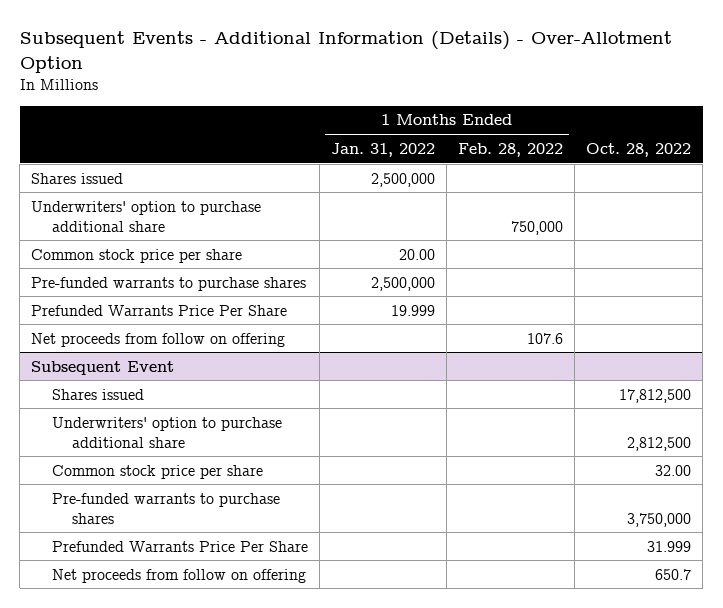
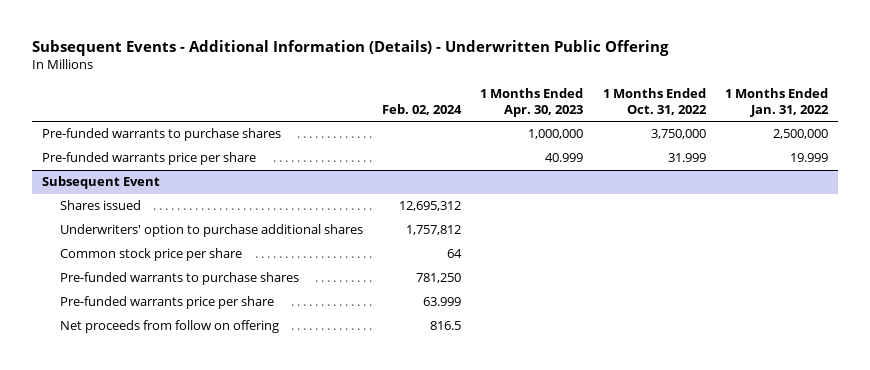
[19,31,672,73] Subsequent Events - Additional Information (Details) - Over-Allotment Option -> [32,40,670,57] Subsequent Events - Additional Information (Details) - Underwritten Public Offering
[458,142,564,157] Feb. 28, 2022 -> none
[586,142,692,157] Oct. 28, 2022 -> none
none -> [381,104,462,116] Feb. 02, 2024
none -> [480,88,584,118] 1 Months Ended Apr. 30, 2023
none -> [602,88,707,116] 1 Months Ended Oct. 31, 2022
[31,172,124,184] Shares issued -> none
[31,200,262,232] Underwriters' option to purchase additional share -> none
[31,248,243,263] Common stock price per share -> none
[31,332,286,347] Net proceeds from follow on offering -> none
[31,304,288,316] Prefunded Warrants Price Per Share -> [42,152,257,166] Pre-funded warrants price per share
[51,416,282,448] Underwriters' option to purchase additional share -> [59,224,363,238] Underwriters' option to purchase additional shares
[51,540,308,552] Prefunded Warrants Price Per Share -> [59,296,274,310] Pre-funded warrants price per share

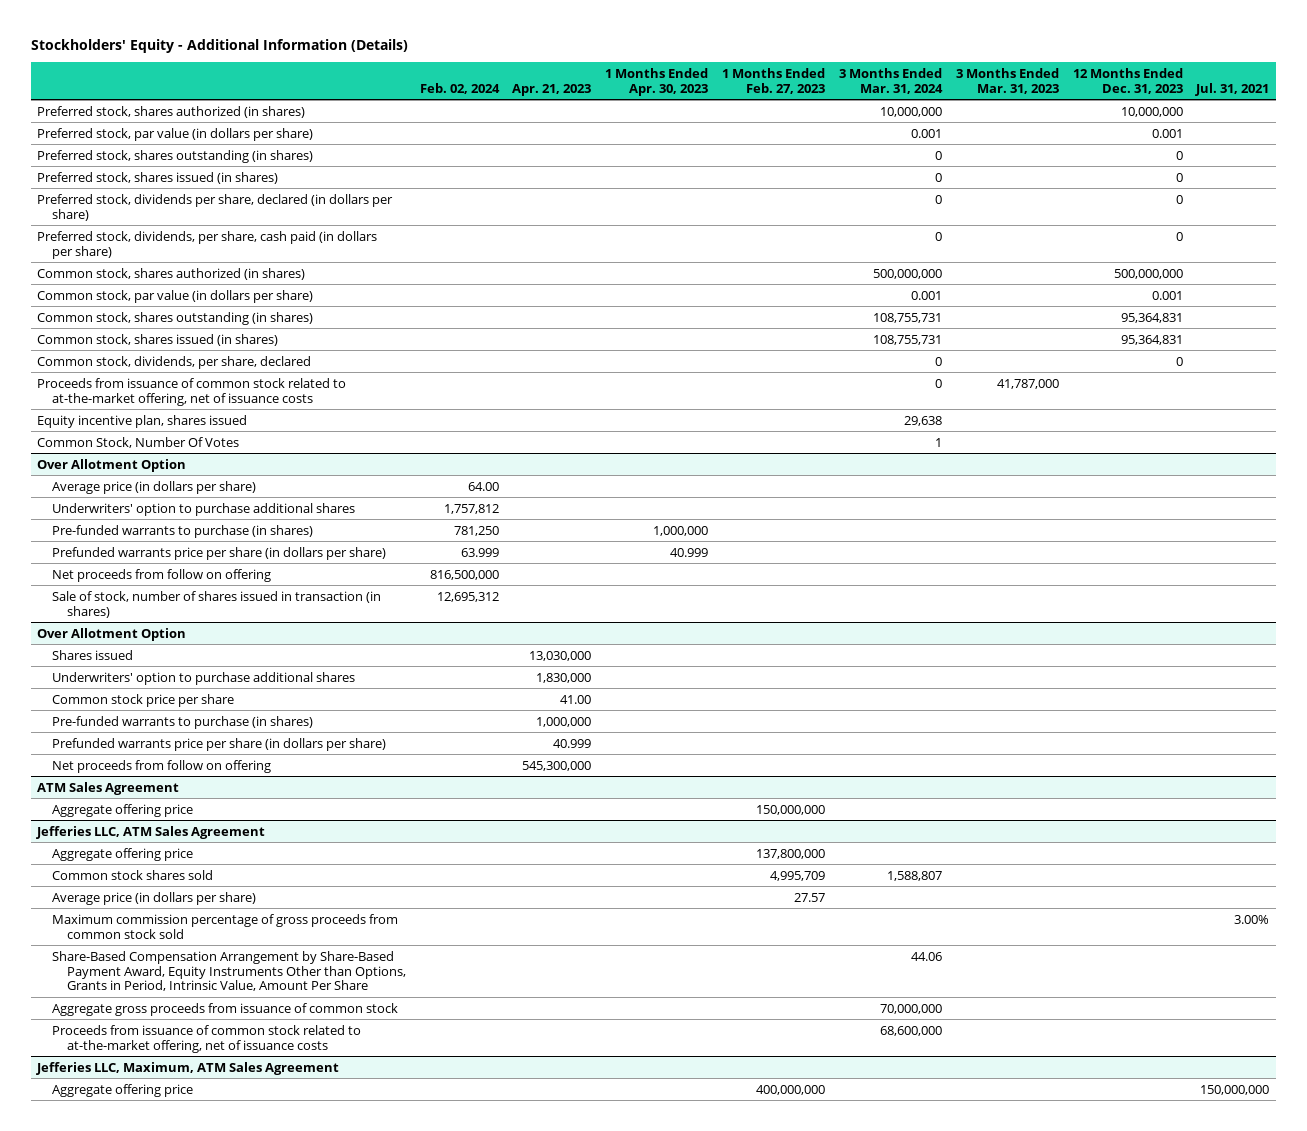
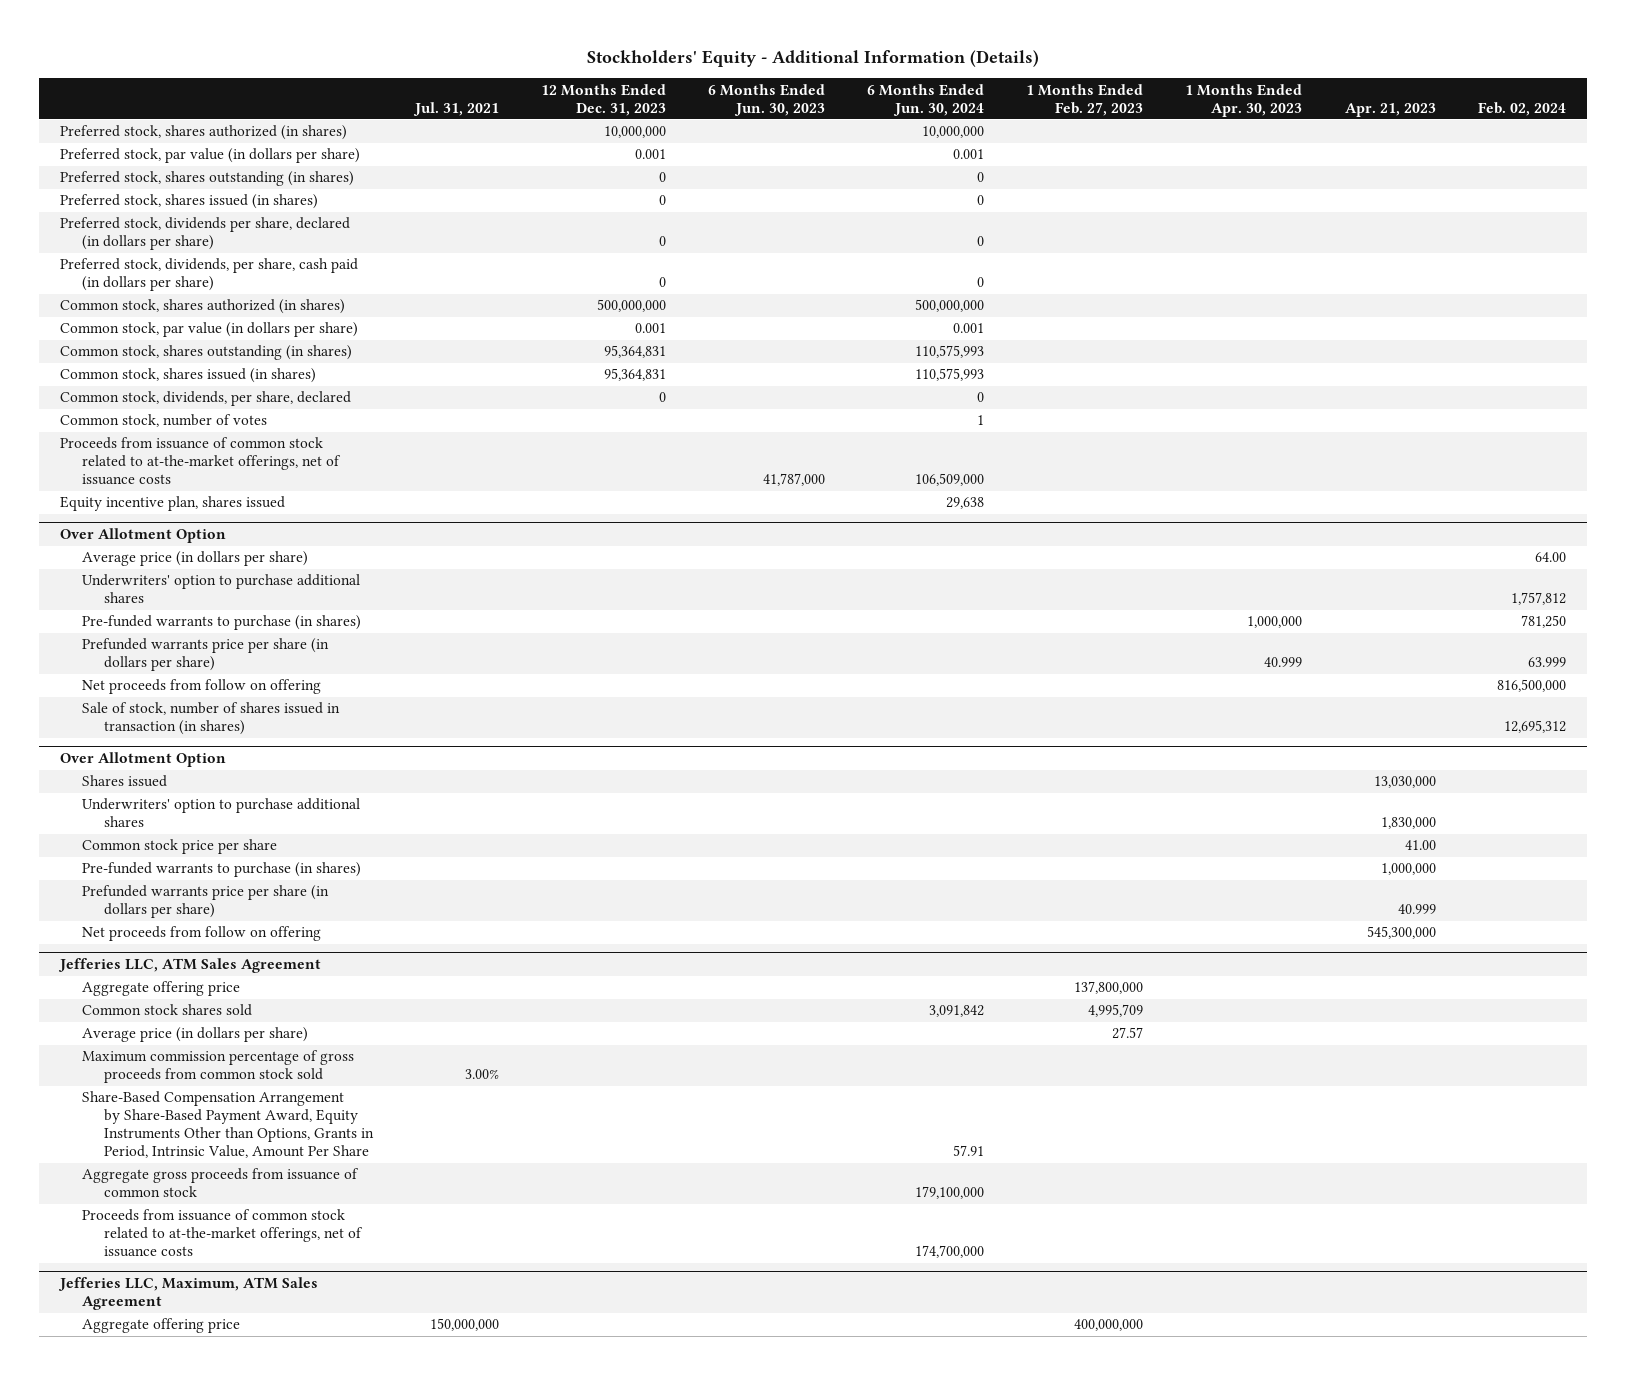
[838,67,943,94] 3 Months Ended Mar. 31, 2024 -> none
[955,67,1059,94] 3 Months Ended Mar. 31, 2023 -> none
none -> [708,83,826,116] 6 Months Ended Jun. 30, 2023
none -> [867,83,985,116] 6 Months Ended Jun. 30, 2024
none -> [59,414,267,428] Common stock, number of votes
[37,377,347,406] Proceeds from issuance of common stock related to at-the-market offering, net of issuance costs -> [59,437,341,486] Proceeds from issuance of common stock related to at-the-market offerings, net of issuance costs
[37,436,240,448] Common Stock, Number Of Votes -> none
[37,781,180,795] ATM Sales Agreement -> none
[52,803,194,817] Aggregate offering price -> none
[52,1024,362,1053] Proceeds from issuance of common stock related to at-the-market offering, net of issuance costs -> [81,1209,364,1258] Proceeds from issuance of common stock related to at-the-market offerings, net of issuance costs

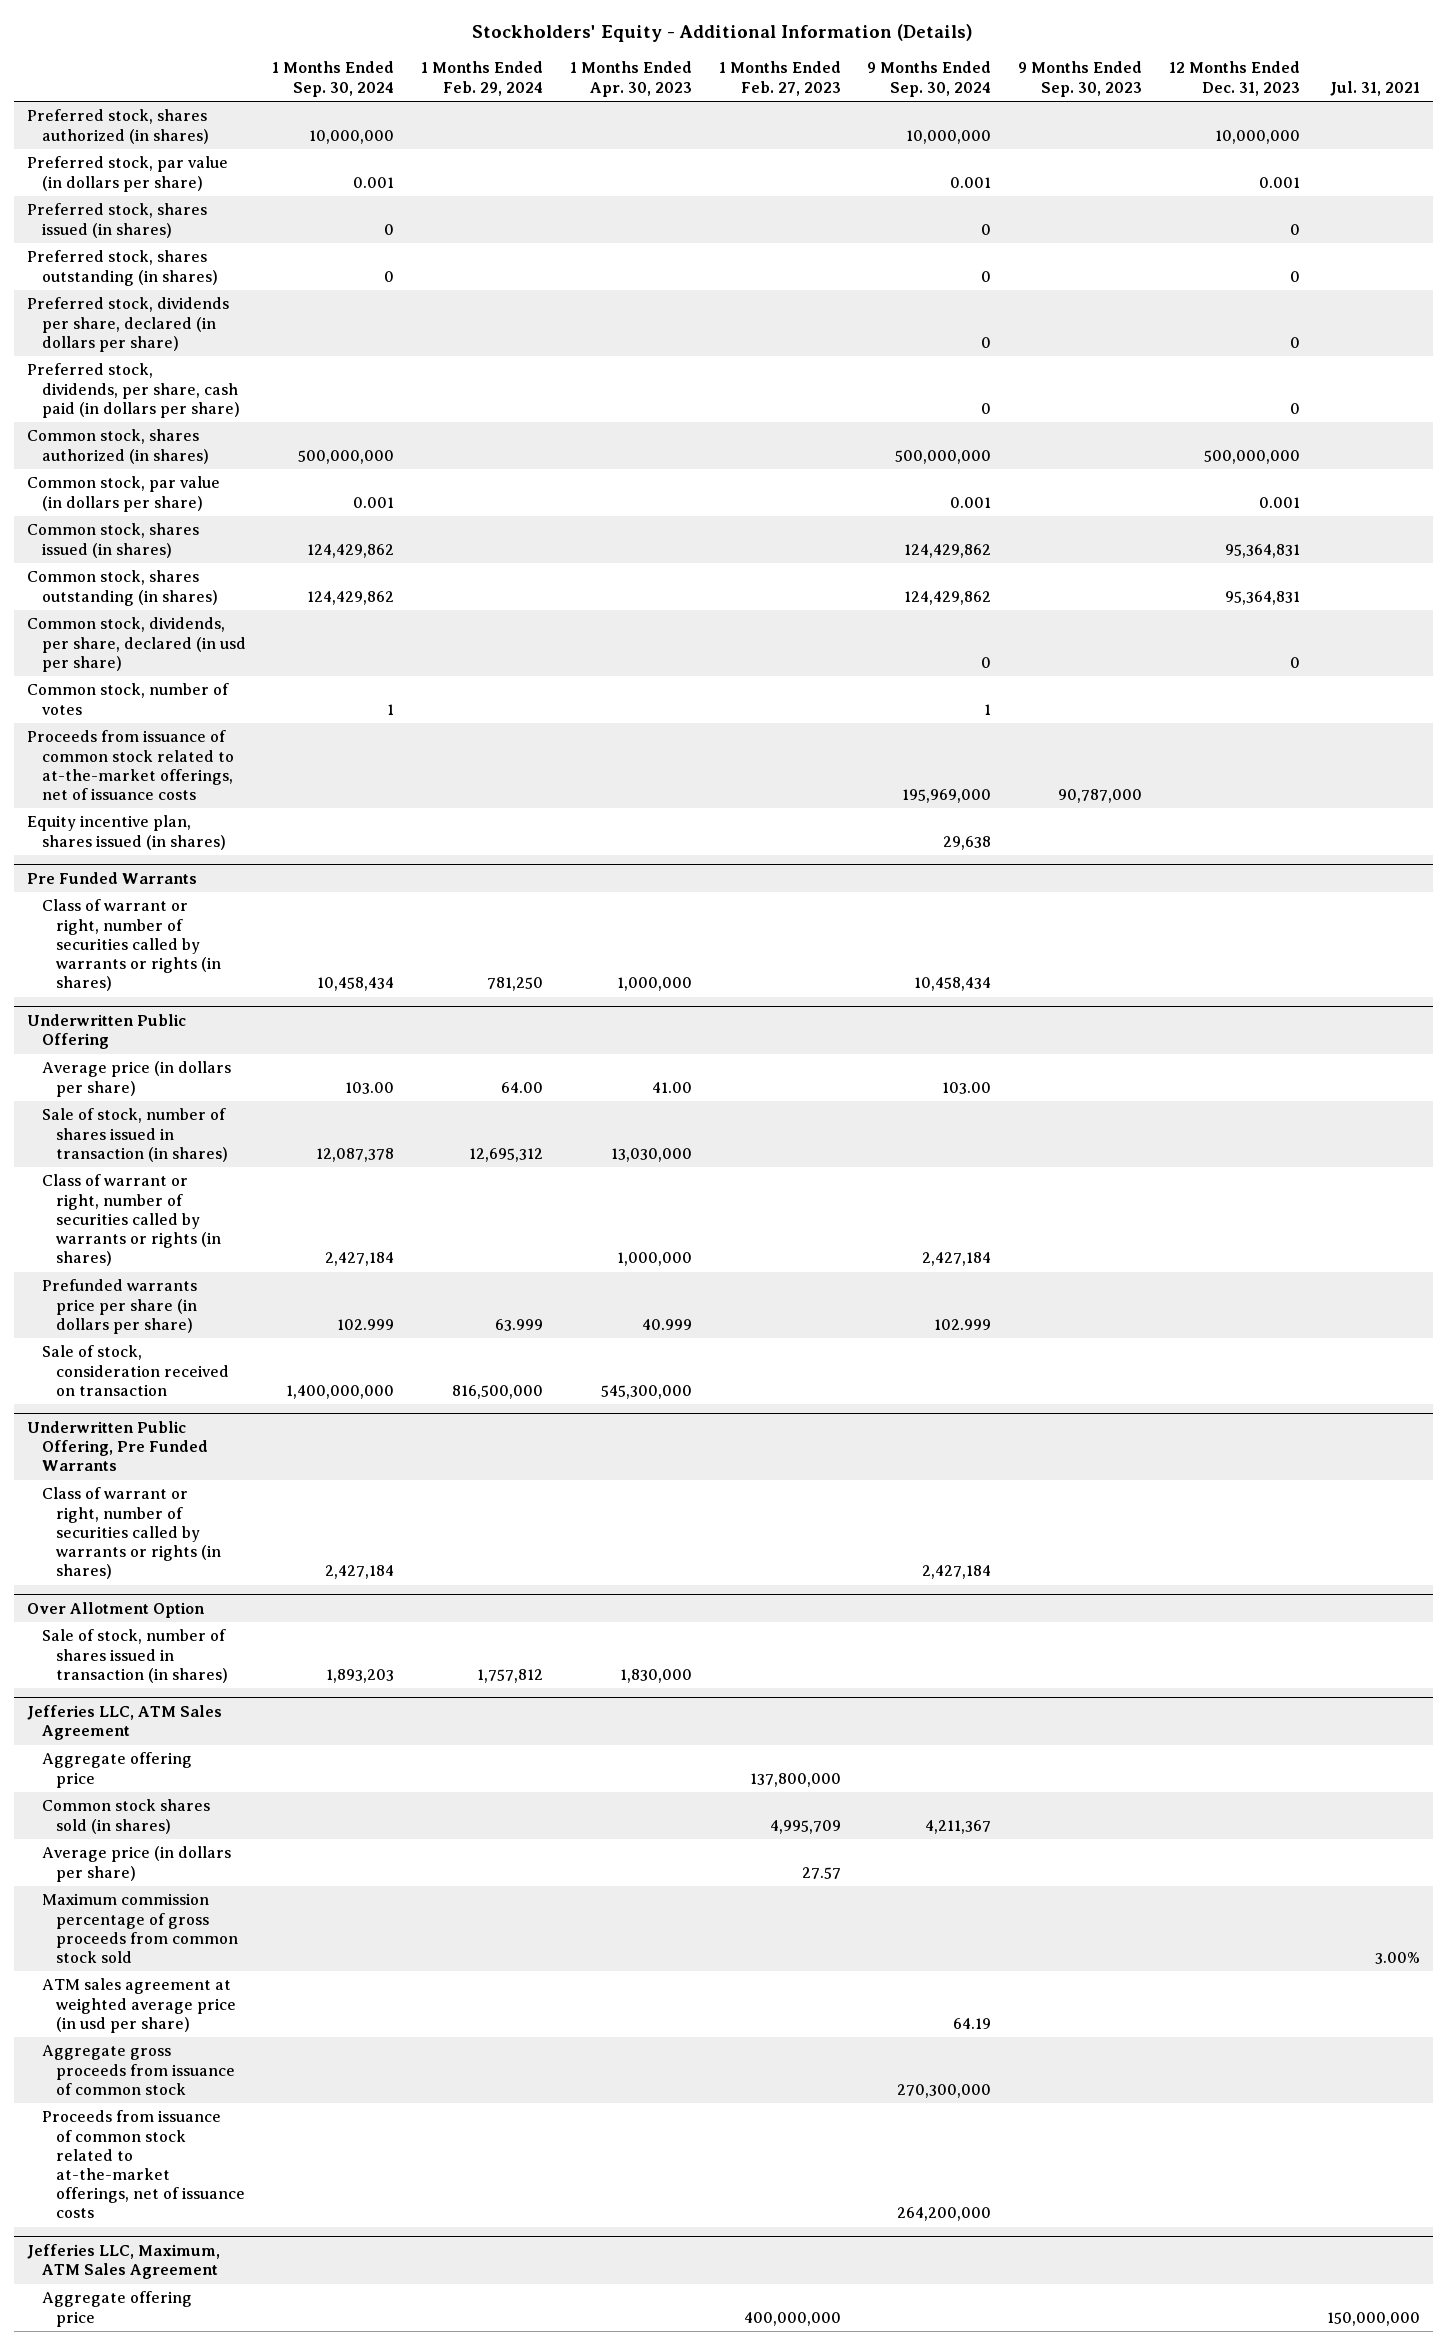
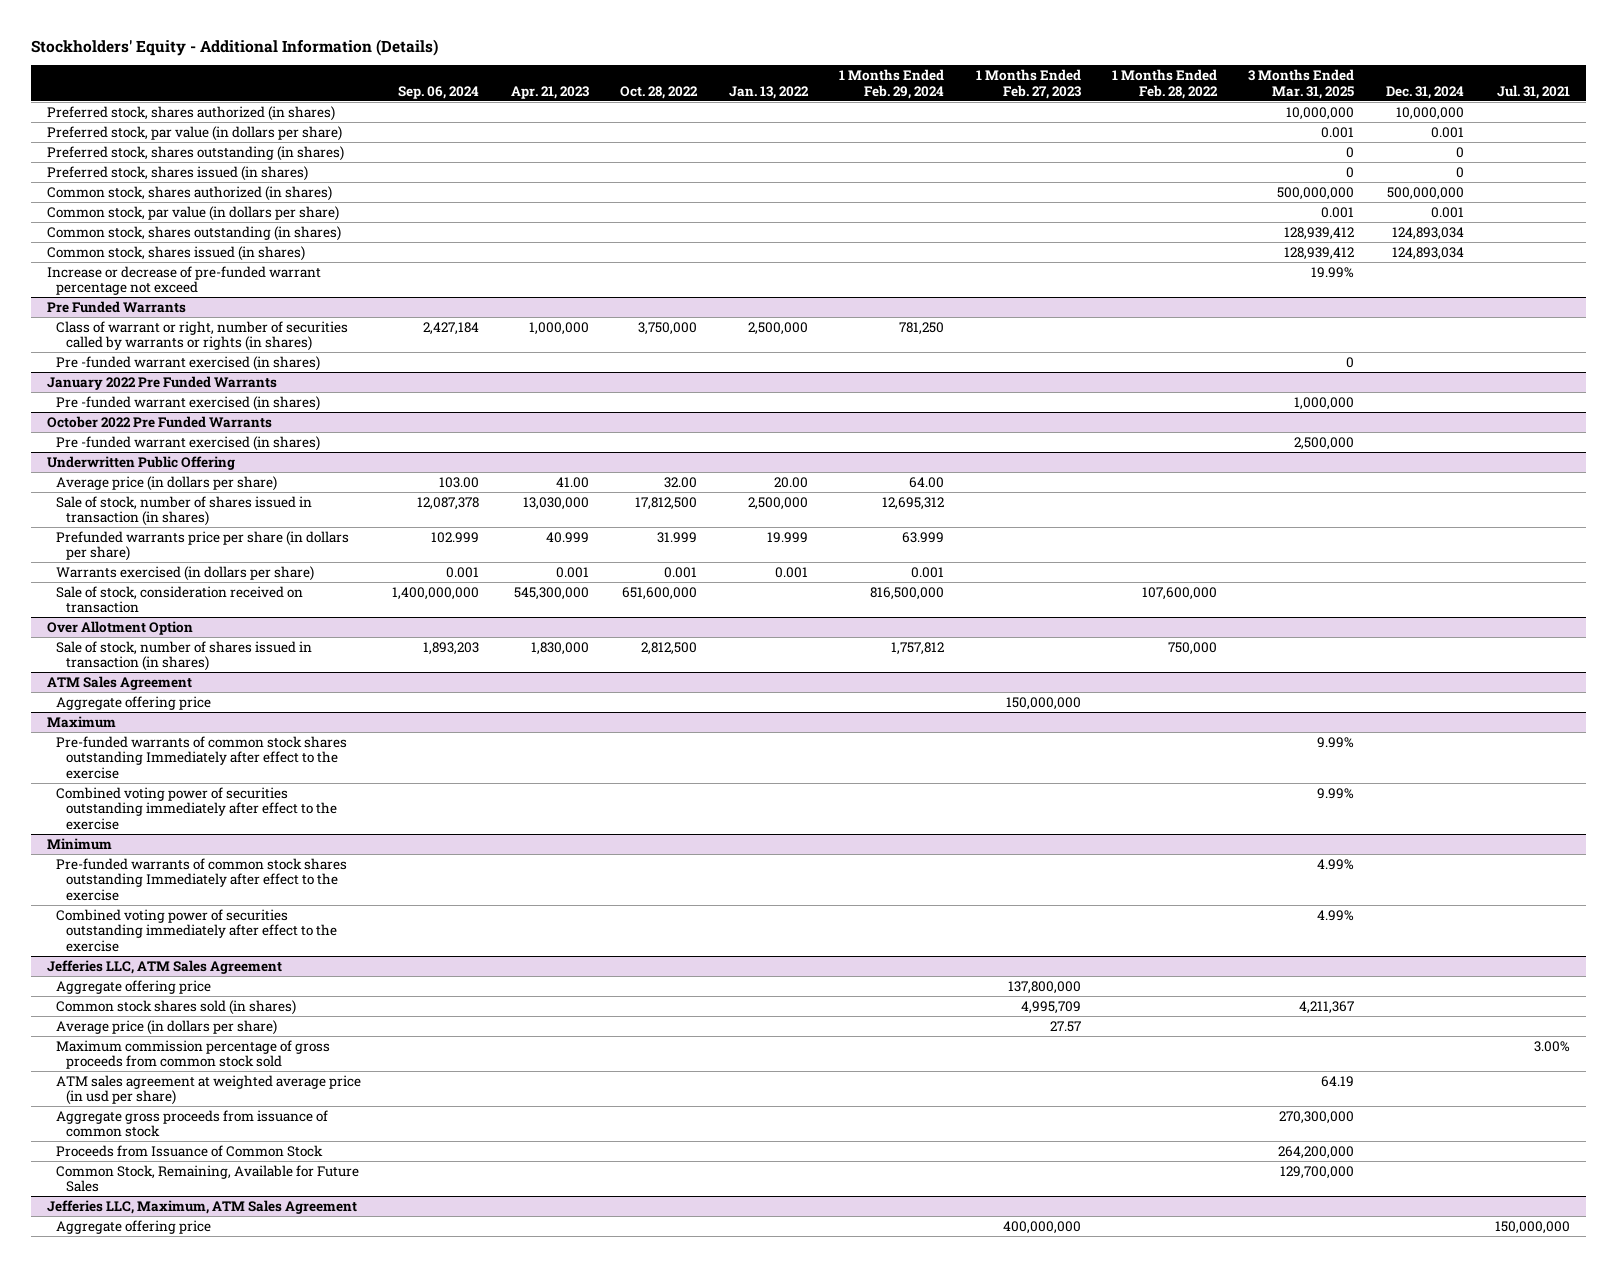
[272,61,395,97] 1 Months Ended Sep. 30, 2024 -> none
[569,61,692,97] 1 Months Ended Apr. 30, 2023 -> none
[867,61,992,97] 9 Months Ended Sep. 30, 2024 -> none
[1018,61,1143,97] 9 Months Ended Sep. 30, 2023 -> none
[1168,61,1300,96] 12 Months Ended Dec. 31, 2023 -> none
none -> [398,85,480,99] Sep. 06, 2024
none -> [510,85,589,99] Apr. 21, 2023
none -> [620,85,699,99] Oct. 28, 2022
none -> [728,85,809,99] Jan. 13, 2022
none -> [1112,68,1219,99] 1 Months Ended Feb. 28, 2022
none -> [1248,68,1355,99] 3 Months Ended Mar. 31, 2025
none -> [1385,85,1464,99] Dec. 31, 2024
[26,297,229,352] Preferred stock, dividends per share, declared (in dollars per share) -> none
[26,363,240,418] Preferred stock, dividends, per share, cash paid (in dollars per share) -> none
[26,203,207,238] Preferred stock, shares issued (in shares) -> [46,165,308,181] Preferred stock, shares issued (in shares)
[26,617,246,672] Common stock, dividends, per share, declared (in usd per share) -> none
[26,683,229,715] Common stock, number of votes -> none
[26,730,234,800] Proceeds from issuance of common stock related to at-the-market offerings, net of issuance costs -> none
[26,815,226,850] Equity incentive plan, shares issued (in shares) -> none
[26,523,199,558] Common stock, shares issued (in shares) -> [46,245,305,261] Common stock, shares issued (in shares)
none -> [46,265,321,296] Increase or decrease of pre-funded warrant percentage not exceed
none -> [56,355,321,371] Pre -funded warrant exercised (in shares)
none -> [46,375,277,390] January 2022 Pre Funded Warrants
none -> [56,395,321,411] Pre -funded warrant exercised (in shares)
none -> [46,415,272,428] October 2022 Pre Funded Warrants
none -> [56,435,321,451] Pre -funded warrant exercised (in shares)
[41,1174,222,1267] Class of warrant or right, number of securities called by warrants or rights (in shares) -> none
none -> [56,565,315,581] Warrants exercised (in dollars per share)
[26,1420,208,1472] Underwritten Public Offering, Pre Funded Warrants -> none
[41,1487,222,1580] Class of warrant or right, number of securities called by warrants or rights (in shares) -> none
none -> [46,675,192,690] ATM Sales Agreement
none -> [56,695,212,710] Aggregate offering price
none -> [46,715,116,728] Maximum
none -> [56,735,348,780] Pre-funded warrants of common stock shares outstanding Immediately after effect to the exercise
none -> [56,786,337,831] Combined voting power of securities outstanding immediately after effect to the exercise
none -> [46,837,112,850] Minimum
none -> [56,857,348,902] Pre-funded warrants of common stock shares outstanding Immediately after effect to the exercise
none -> [56,908,337,953] Combined voting power of securities outstanding immediately after effect to the exercise
[41,2110,246,2219] Proceeds from issuance of common stock related to at-the-market offerings, net of issuance costs -> [56,1144,324,1157] Proceeds from Issuance of Common Stock
none -> [56,1164,360,1193] Common Stock, Remaining, Available for Future Sales

